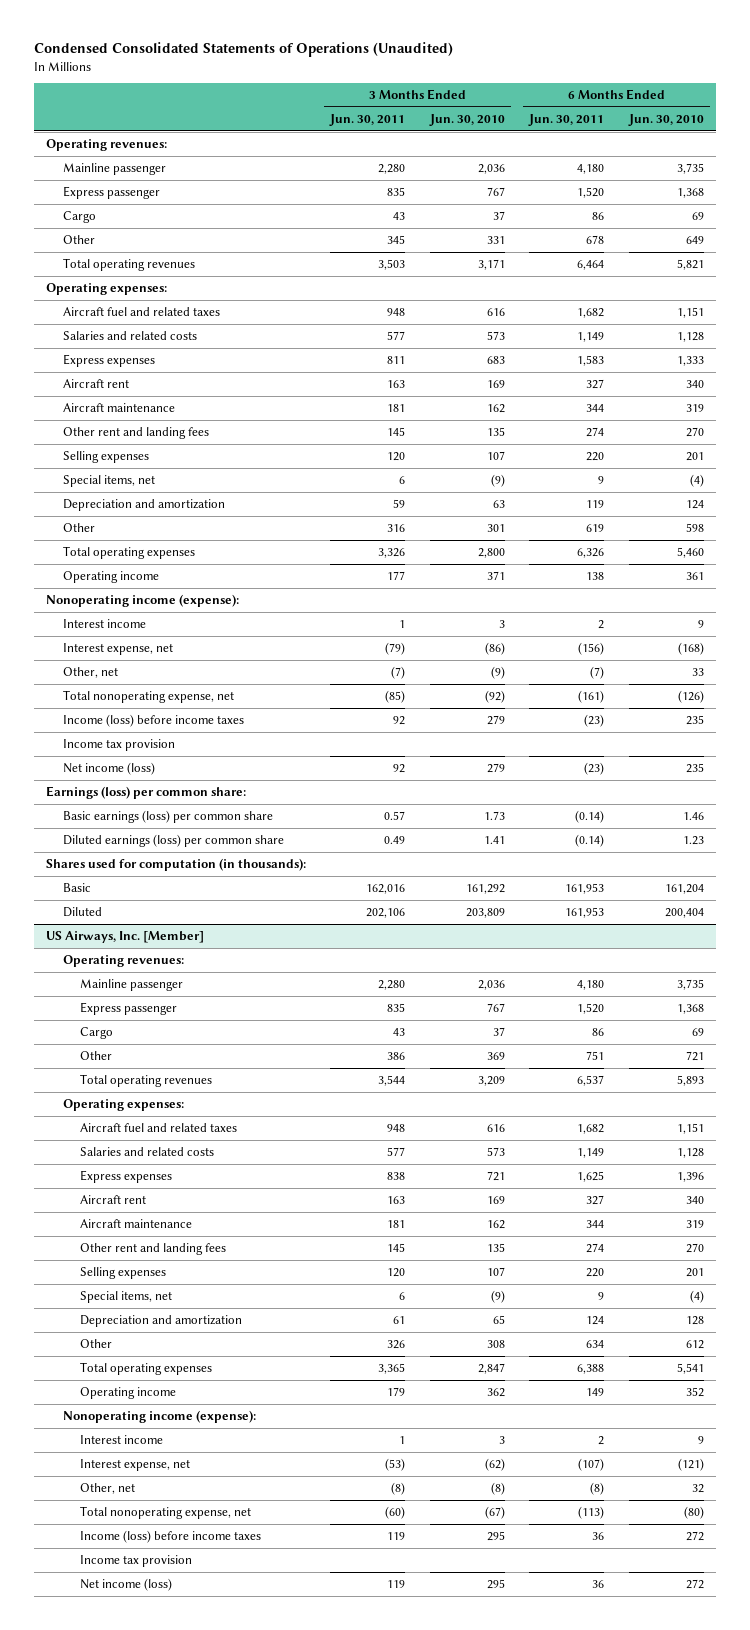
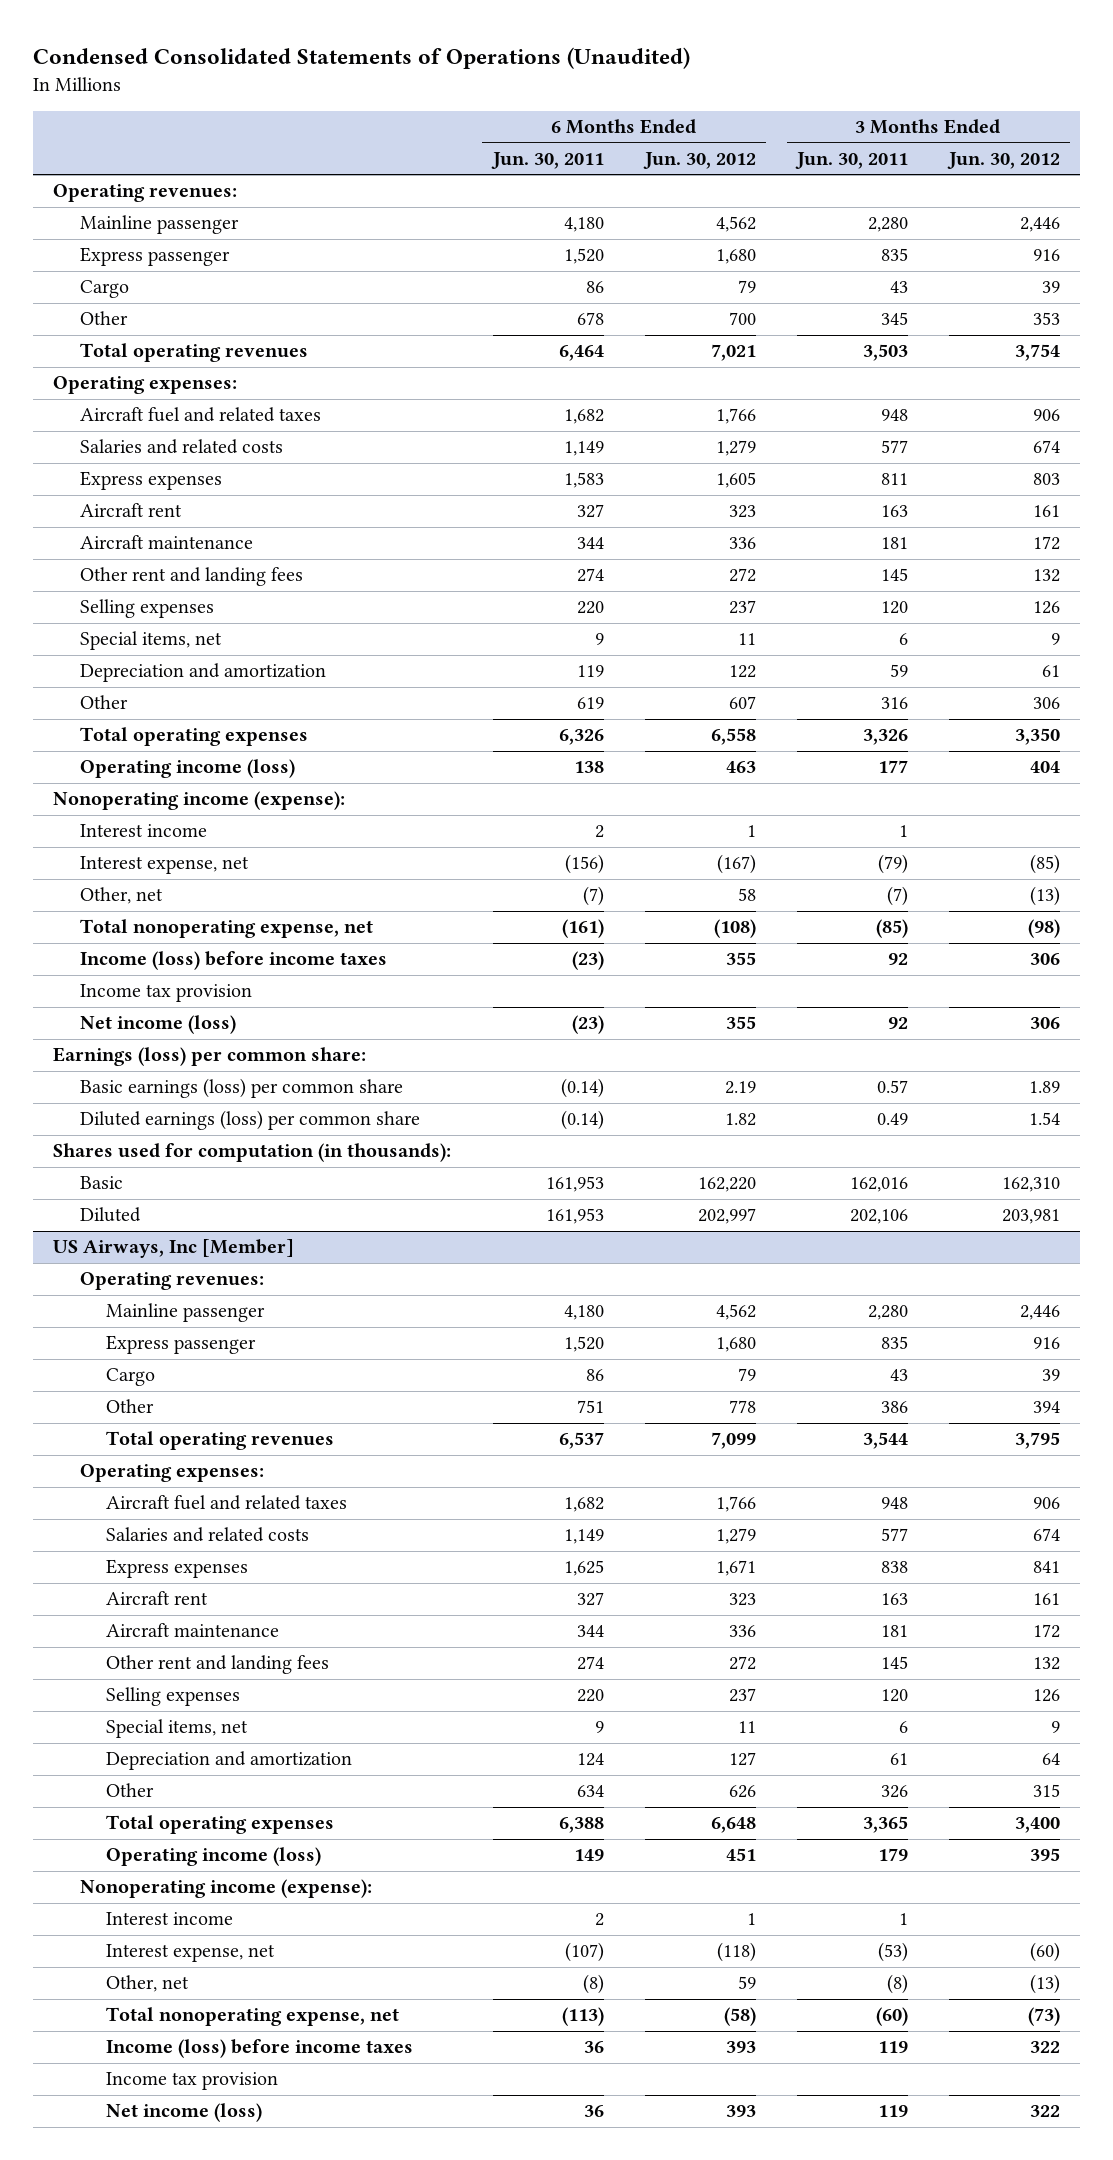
[428,113,505,126] Jun. 30, 2010 -> none
[628,113,705,126] Jun. 30, 2010 -> none
none -> [642,152,756,170] Jun. 30, 2012
none -> [946,152,1060,170] Jun. 30, 2012
[63,570,160,583] Operating income -> [79,759,295,779] Operating income (loss)
[45,930,204,943] US Airways, Inc. [Member] -> [53,1239,295,1259] US Airways, Inc [Member]
[80,1386,177,1399] Operating income -> [106,1847,322,1867] Operating income (loss)

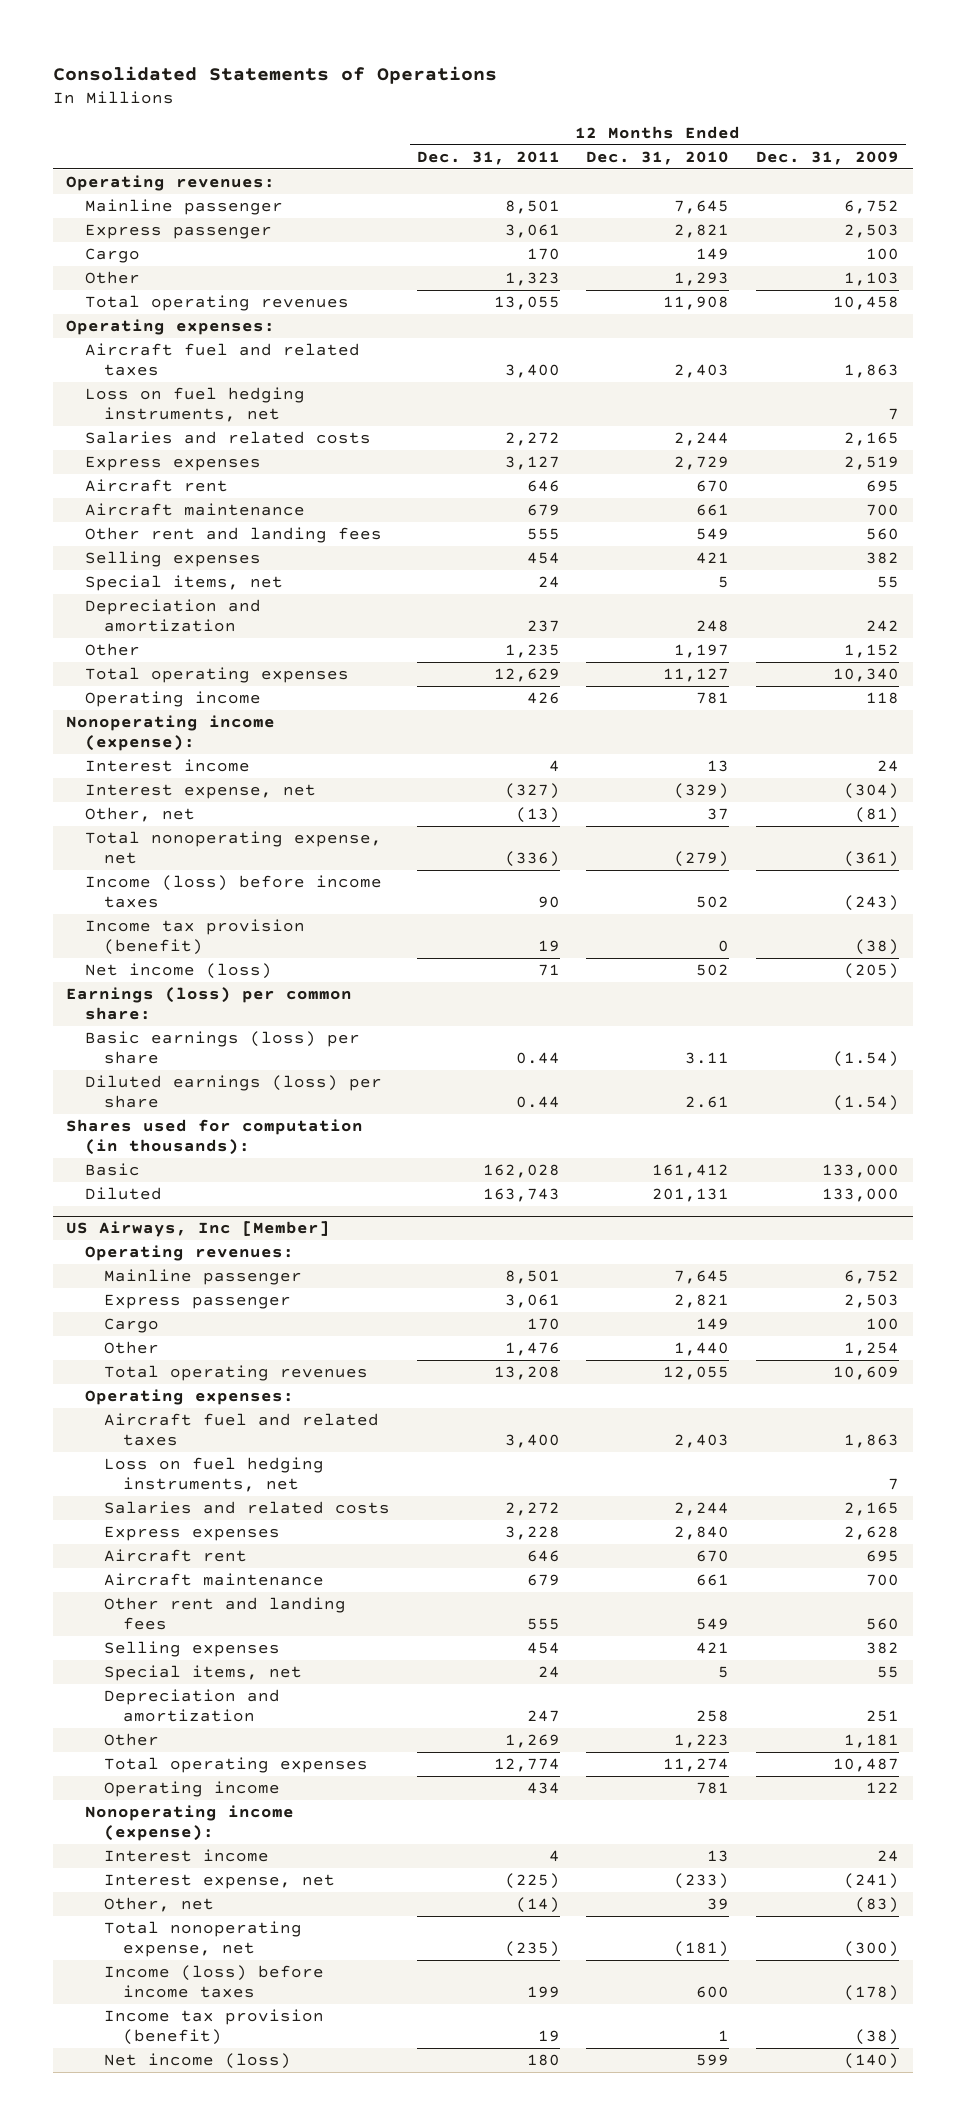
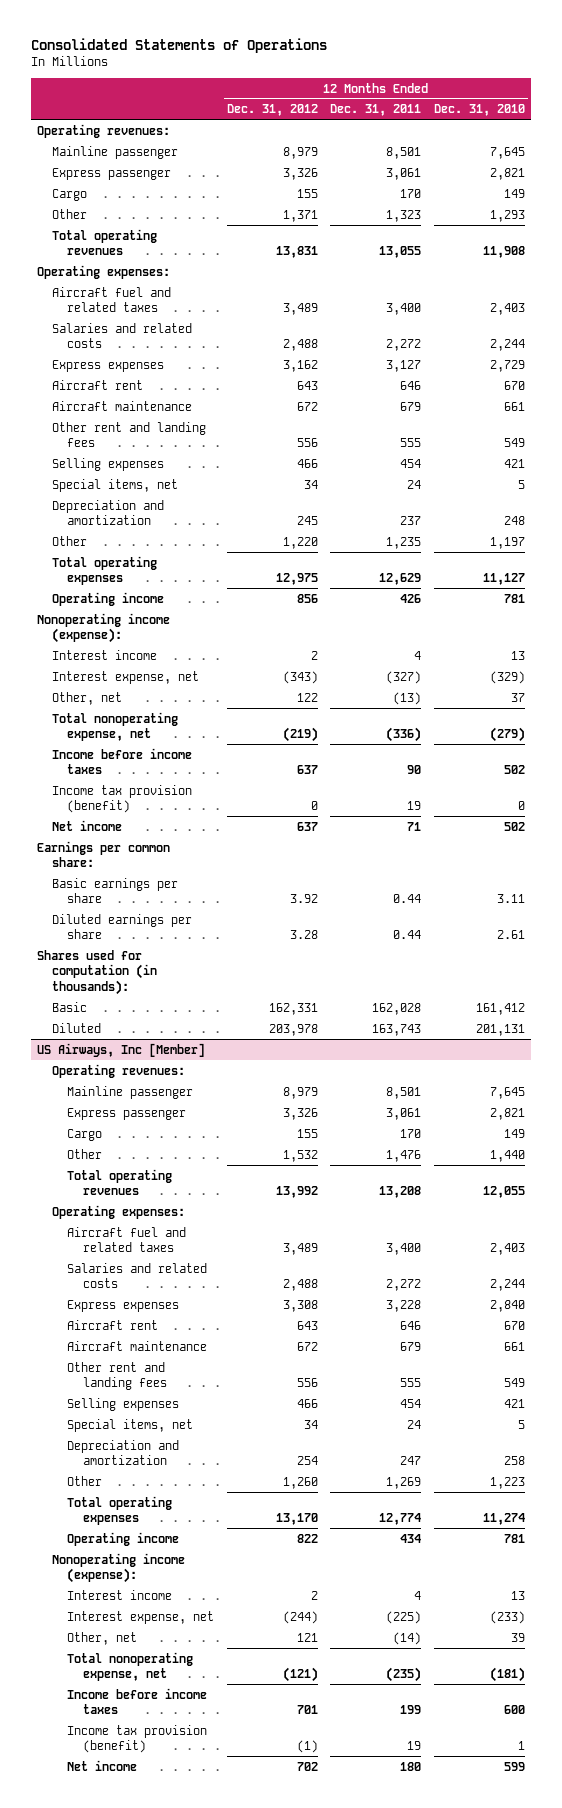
[756,150,900,165] Dec. 31, 2009 -> none
none -> [226,104,318,117] Dec. 31, 2012
[84,387,305,423] Loss on fuel hedging instruments, net -> none
[84,875,382,909] Income (loss) before income taxes -> [52,747,193,775] Income before income taxes
[84,963,272,980] Net income (loss) -> [52,819,123,831] Net income
[66,987,353,1021] Earnings (loss) per common share: -> [37,840,171,868] Earnings per common share:
[84,1031,360,1065] Basic earnings (loss) per share -> [52,877,179,904] Basic earnings per share
[84,1075,382,1109] Diluted earnings (loss) per share -> [52,913,193,940] Diluted earnings per share
[103,1457,324,1493] Loss on fuel hedging instruments, net -> none
[103,1965,324,1999] Income (loss) before income taxes -> [67,1687,208,1715] Income before income taxes
[103,2053,291,2070] Net income (loss) -> [67,1759,138,1771] Net income

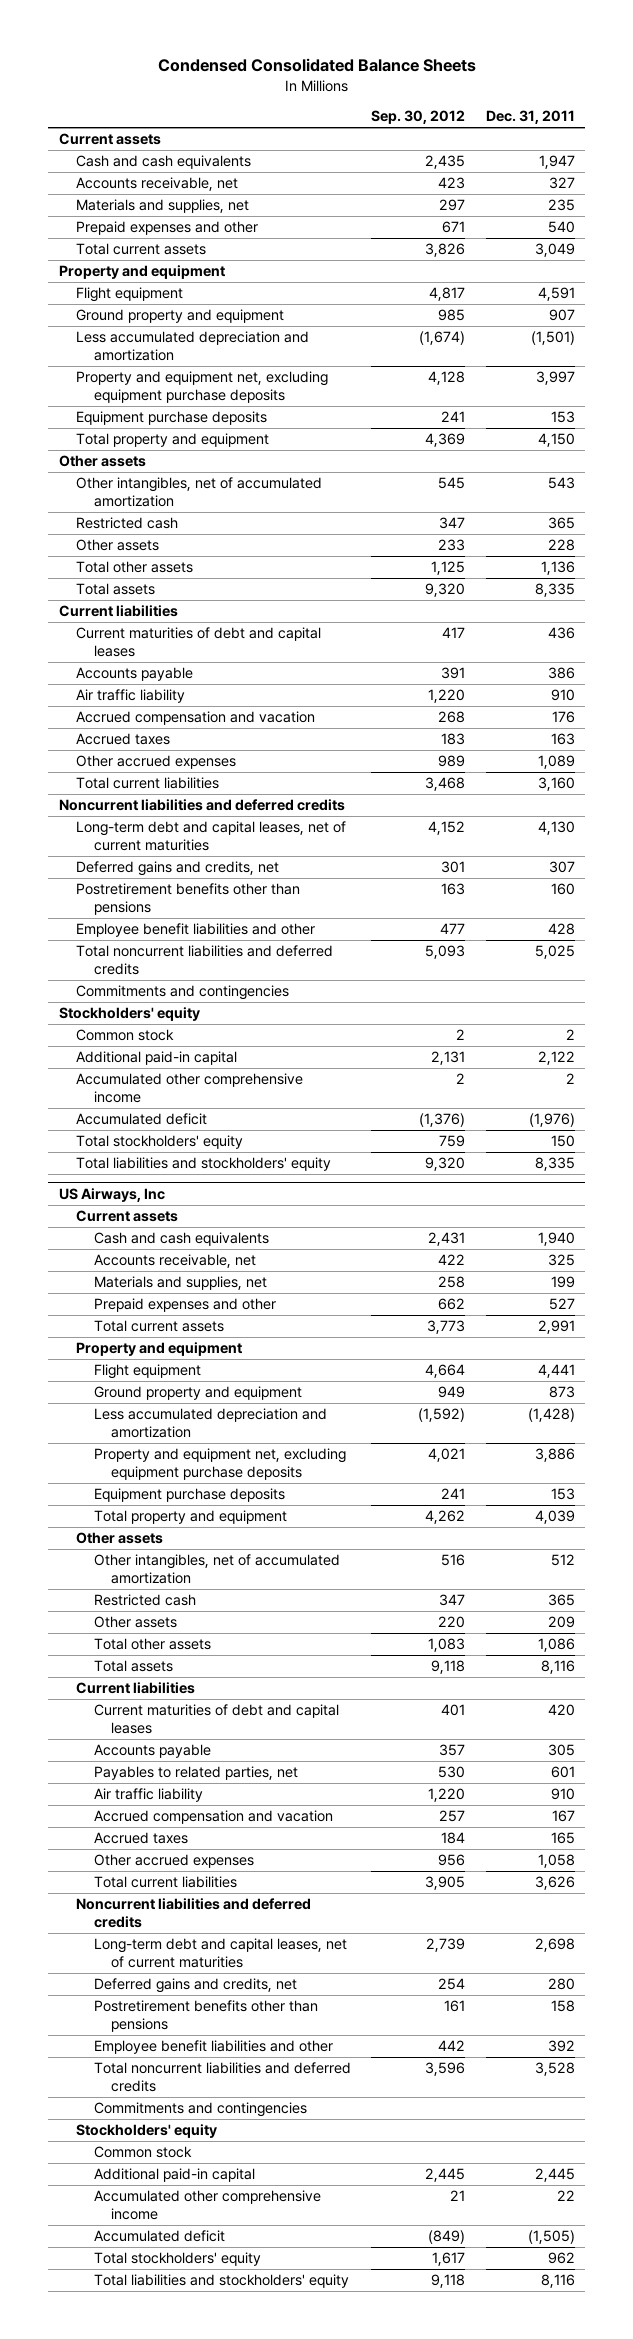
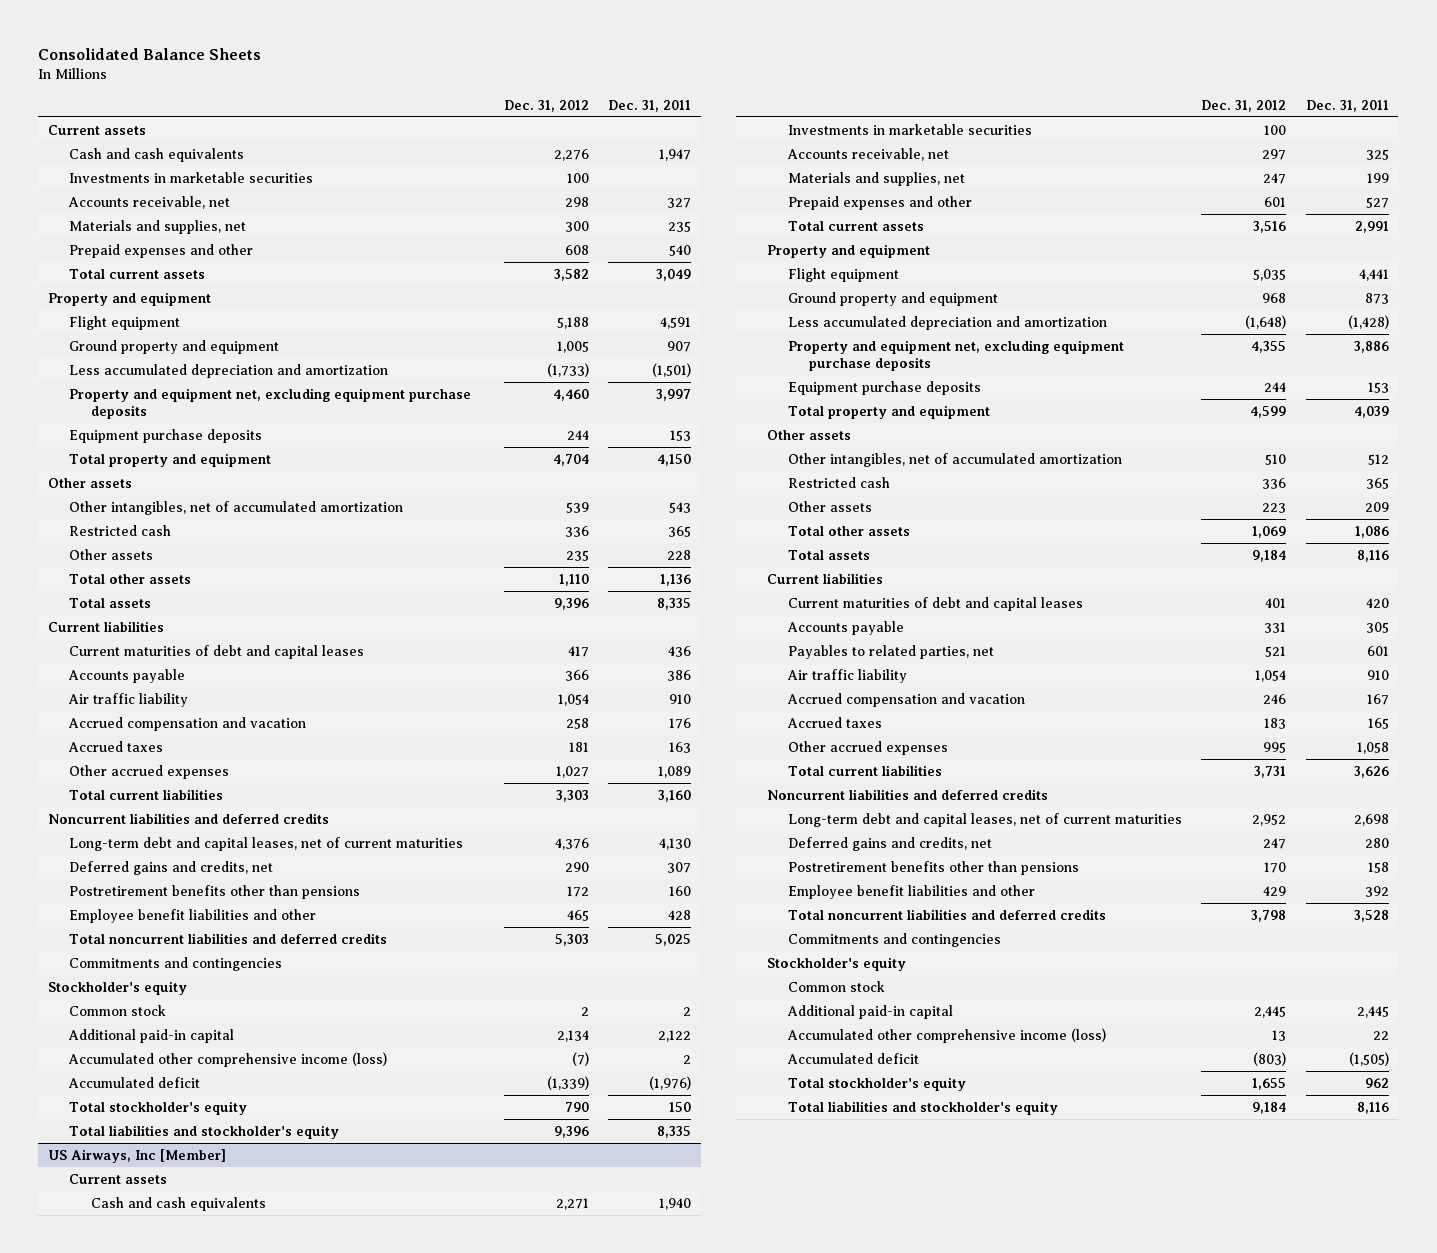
[157,57,476,72] Condensed Consolidated Balance Sheets -> [38,47,262,60] Consolidated Balance Sheets
[371,110,466,125] Sep. 30, 2012 -> none
none -> [504,99,590,112] Dec. 31, 2012
none -> [69,171,314,183] Investments in marketable securities
[58,1007,200,1022] Stockholders' equity -> [47,980,187,995] Stockholder's equity
[76,1073,304,1103] Accumulated other comprehensive income -> [68,1051,388,1067] Accumulated other comprehensive income (loss)
[76,1135,244,1150] Total stockholders' equity -> [69,1100,248,1115] Total stockholder's equity
[76,1157,332,1172] Total liabilities and stockholders' equity -> [69,1124,340,1139] Total liabilities and stockholder's equity
[58,1188,165,1203] US Airways, Inc -> [47,1148,226,1163] US Airways, Inc [Member]
none -> [788,123,1033,135] Investments in marketable securities
[76,2124,218,2139] Stockholders' equity -> [766,956,906,971] Stockholder's equity
[93,2190,321,2220] Accumulated other comprehensive income -> [787,1027,1107,1043] Accumulated other comprehensive income (loss)
[93,2252,261,2267] Total stockholders' equity -> [788,1076,967,1091] Total stockholder's equity
[93,2274,349,2289] Total liabilities and stockholders' equity -> [788,1100,1059,1115] Total liabilities and stockholder's equity

